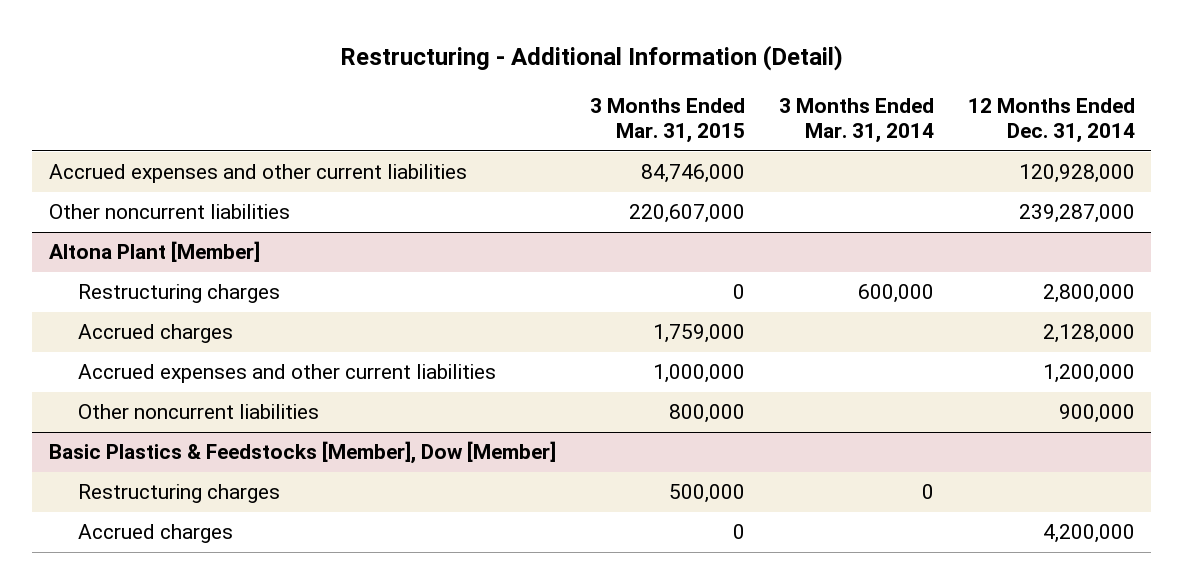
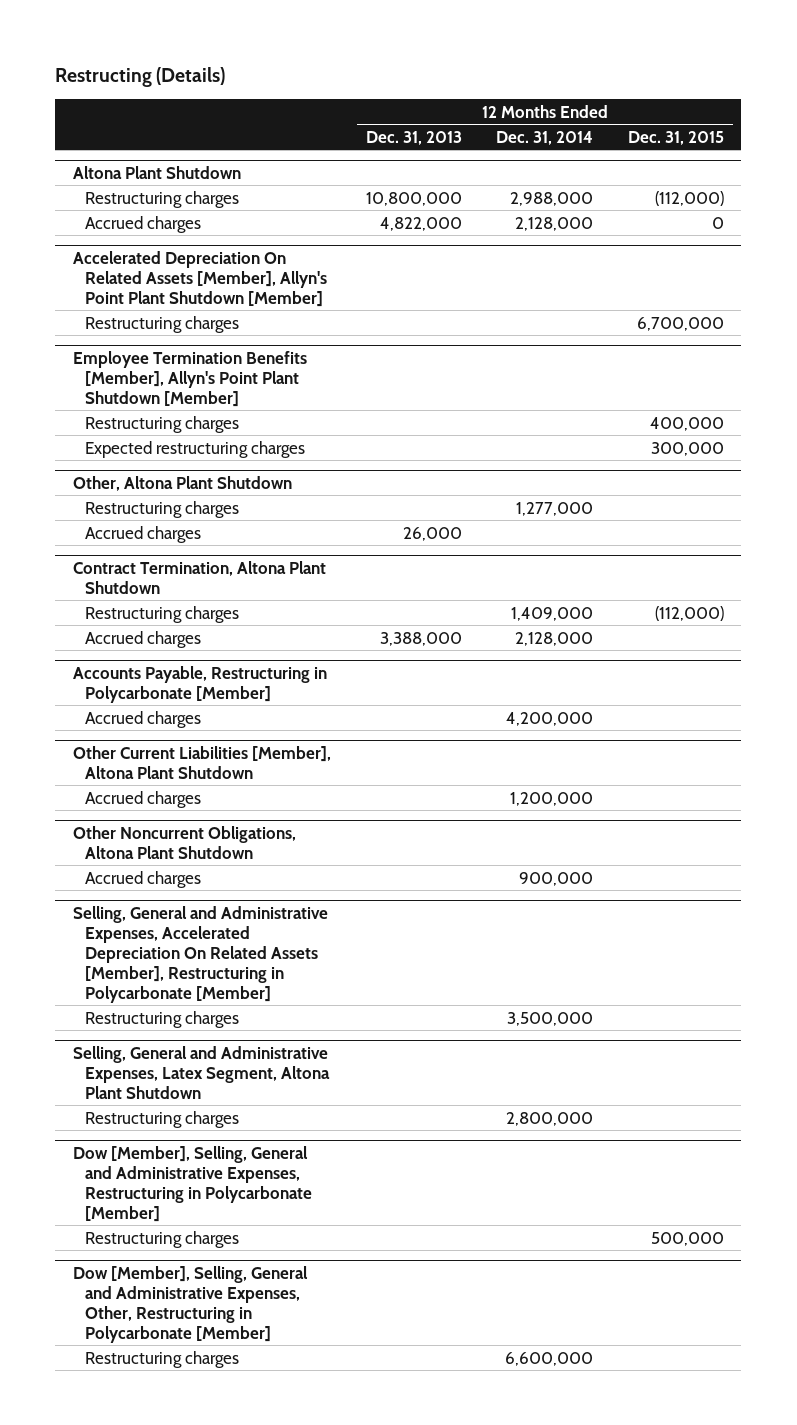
[339,44,843,71] Restructuring - Additional Information (Detail) -> [55,66,226,87] Restructing (Details)
[589,98,745,144] 3 Months Ended Mar. 31, 2015 -> none
[778,98,934,144] 3 Months Ended Mar. 31, 2014 -> none
none -> [365,130,462,145] Dec. 31, 2013
none -> [627,130,724,145] Dec. 31, 2015
[49,164,468,184] Accrued expenses and other current liabilities -> none
[49,204,291,220] Other noncurrent liabilities -> none
[49,241,261,263] Altona Plant [Member] -> [72,165,241,179] Altona Plant Shutdown
[1042,284,1135,304] 2,800,000 -> [510,191,594,206] 2,988,000
[78,364,497,384] Accrued expenses and other current liabilities -> none
[78,404,320,420] Other noncurrent liabilities -> none
[49,441,557,465] Basic Plastics & Feedstocks [Member], Dow [Member] -> none
none -> [72,250,328,307] Accelerated Depreciation On Related Assets [Member], Allyn's Point Plant Shutdown [Member]
none -> [72,350,307,407] Employee Termination Benefits [Member], Allyn's Point Plant Shutdown [Member]
none -> [85,415,240,433] Restructuring charges
none -> [85,440,306,458] Expected restructuring charges
none -> [72,475,292,491] Other, Altona Plant Shutdown
none -> [85,500,240,518] Restructuring charges
none -> [85,525,202,543] Accrued charges
none -> [72,560,326,594] Contract Termination, Altona Plant Shutdown
none -> [85,605,240,623] Restructuring charges
none -> [85,630,202,648] Accrued charges
none -> [72,665,327,703] Accounts Payable, Restructuring in Polycarbonate [Member]
none -> [72,745,331,779] Other Current Liabilities [Member], Altona Plant Shutdown
none -> [85,790,202,808] Accrued charges
none -> [72,825,296,859] Other Noncurrent Obligations, Altona Plant Shutdown
none -> [85,870,202,888] Accrued charges
none -> [72,905,328,1003] Selling, General and Administrative Expenses, Accelerated Depreciation On Related Assets [Member], Restructuring in Polycarbonate [Member]
none -> [85,1010,240,1028] Restructuring charges
none -> [72,1045,331,1099] Selling, General and Administrative Expenses, Latex Segment, Altona Plant Shutdown
none -> [85,1110,240,1128] Restructuring charges
none -> [72,1145,313,1222] Dow [Member], Selling, General and Administrative Expenses, Restructuring in Polycarbonate [Member]
none -> [85,1230,240,1248] Restructuring charges
none -> [72,1265,308,1343] Dow [Member], Selling, General and Administrative Expenses, Other, Restructuring in Polycarbonate [Member]
none -> [85,1350,240,1368] Restructuring charges

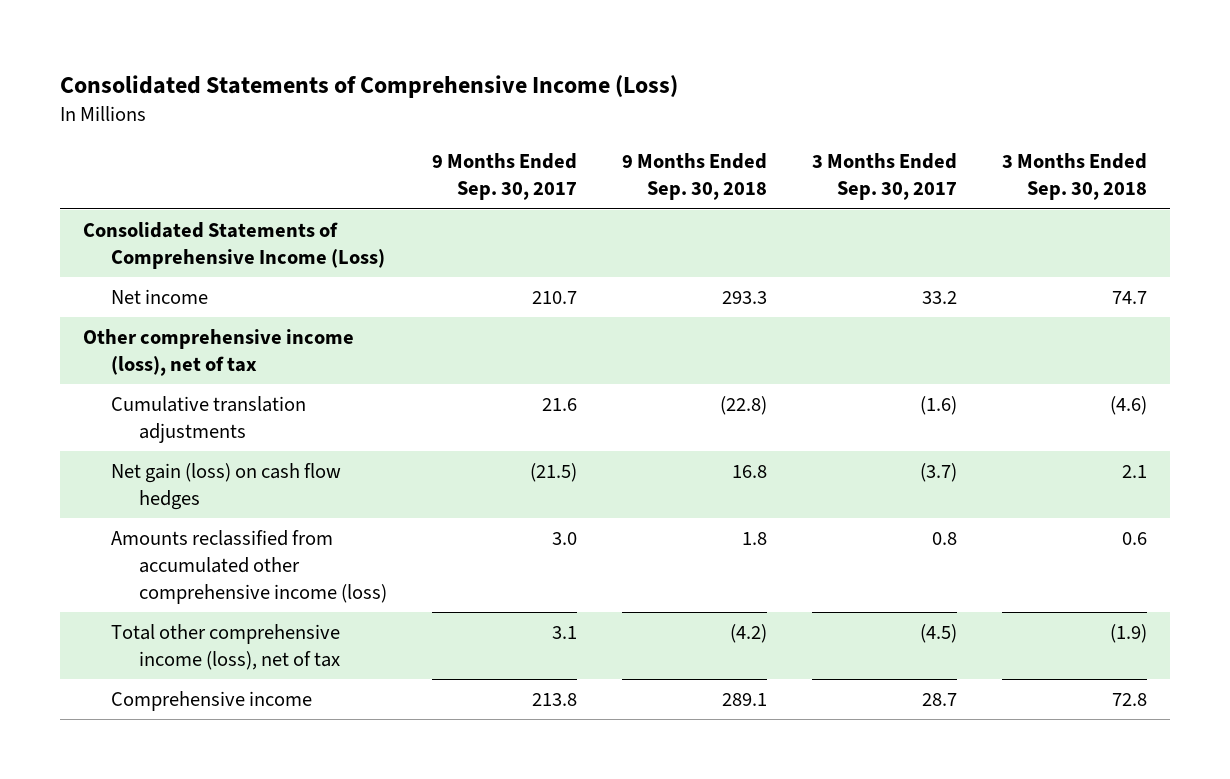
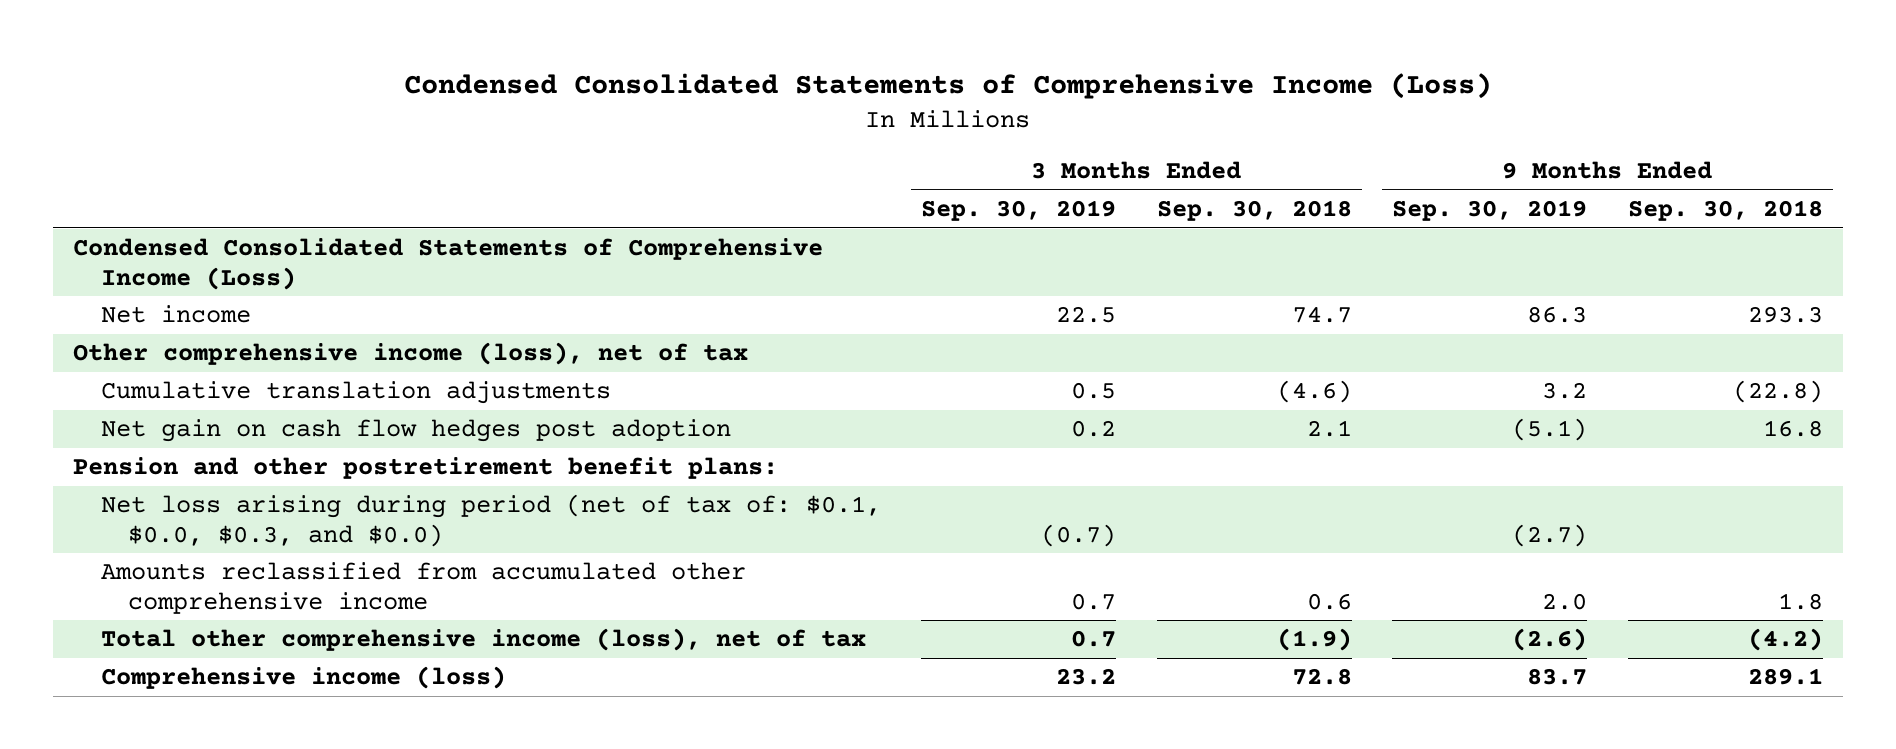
[60,74,679,98] Consolidated Statements of Comprehensive Income (Loss) -> [404,72,1493,99] Condensed Consolidated Statements of Comprehensive Income (Loss)
[431,153,577,201] 9 Months Ended Sep. 30, 2017 -> none
[812,153,958,201] 3 Months Ended Sep. 30, 2017 -> none
none -> [921,200,1117,222] Sep. 30, 2019
none -> [1392,200,1588,222] Sep. 30, 2019
[82,222,385,269] Consolidated Statements of Comprehensive Income (Loss) -> [73,238,824,290] Condensed Consolidated Statements of Comprehensive Income (Loss)
[110,463,341,510] Net gain (loss) on cash flow hedges -> [100,419,731,443] Net gain on cash flow hedges post adoption
none -> [73,457,779,480] Pension and other postretirement benefit plans:
none -> [100,494,881,547] Net loss arising during period (net of tax of: $0.1, $0.0, $0.3, and $0.0)
[110,530,387,604] Amounts reclassified from accumulated other comprehensive income (loss) -> [100,562,746,614] Amounts reclassified from accumulated other comprehensive income
[110,691,312,712] Comprehensive income -> [100,666,506,690] Comprehensive income (loss)

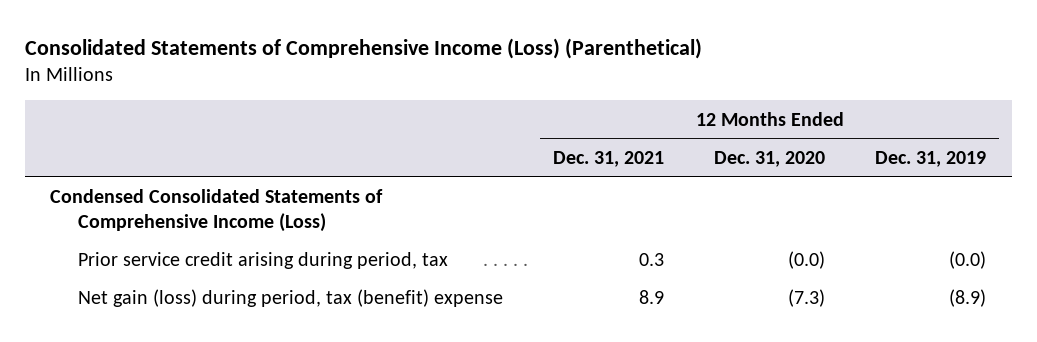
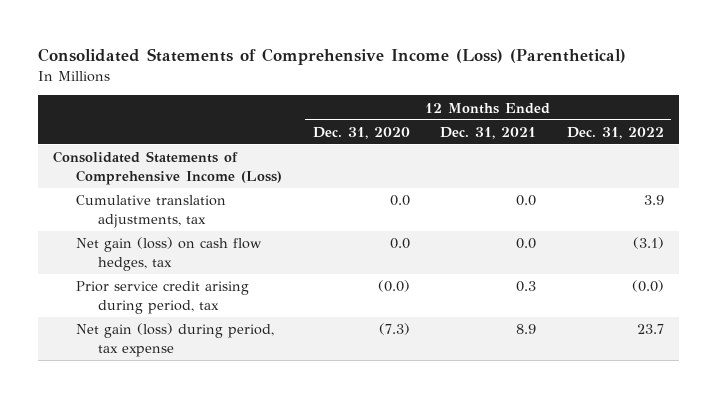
[875,151,987,168] Dec. 31, 2019 -> none
none -> [566,126,664,139] Dec. 31, 2022
[50,189,384,233] Condensed Consolidated Statements of Comprehensive Income (Loss) -> [53,151,282,186] Consolidated Statements of Comprehensive Income (Loss)
none -> [75,195,226,229] Cumulative translation adjustments, tax
none -> [75,237,262,272] Net gain (loss) on cash flow hedges, tax
[77,289,503,308] Net gain (loss) during period, tax (benefit) expense -> [75,323,274,358] Net gain (loss) during period, tax expense

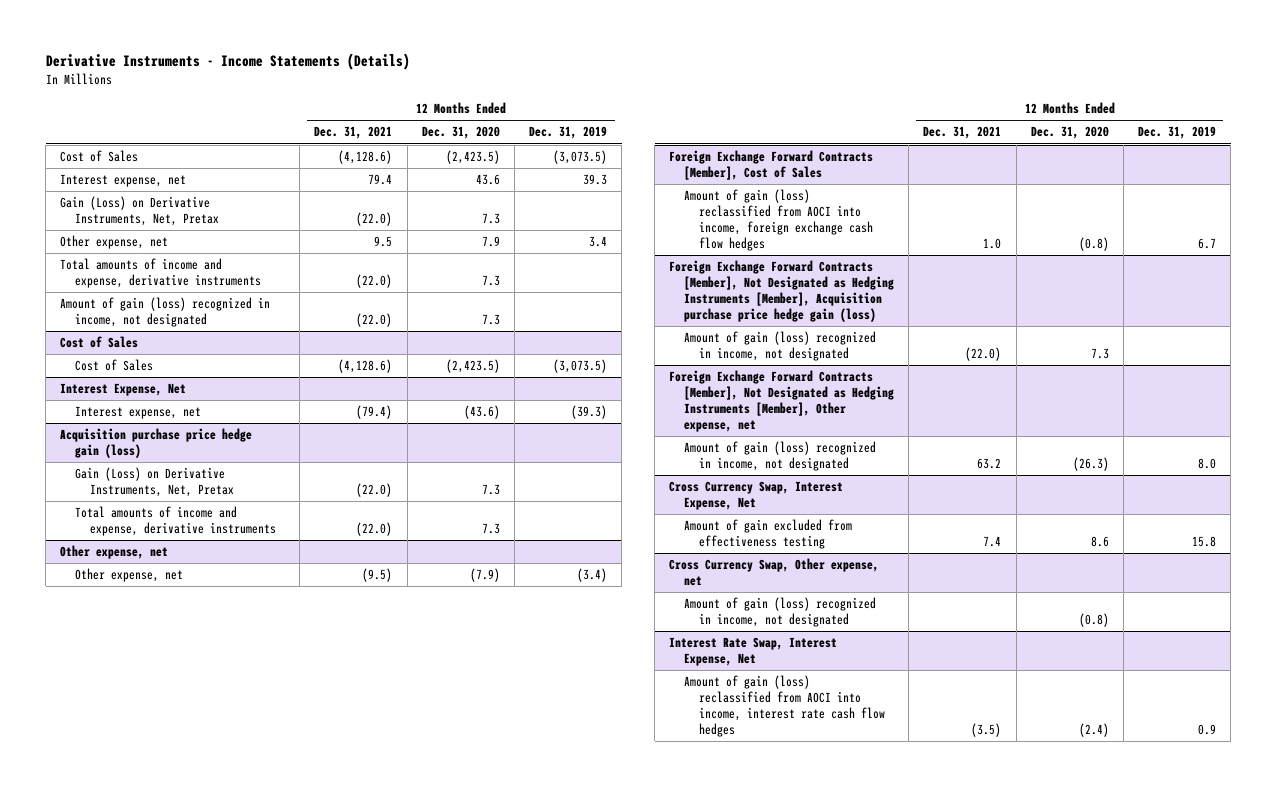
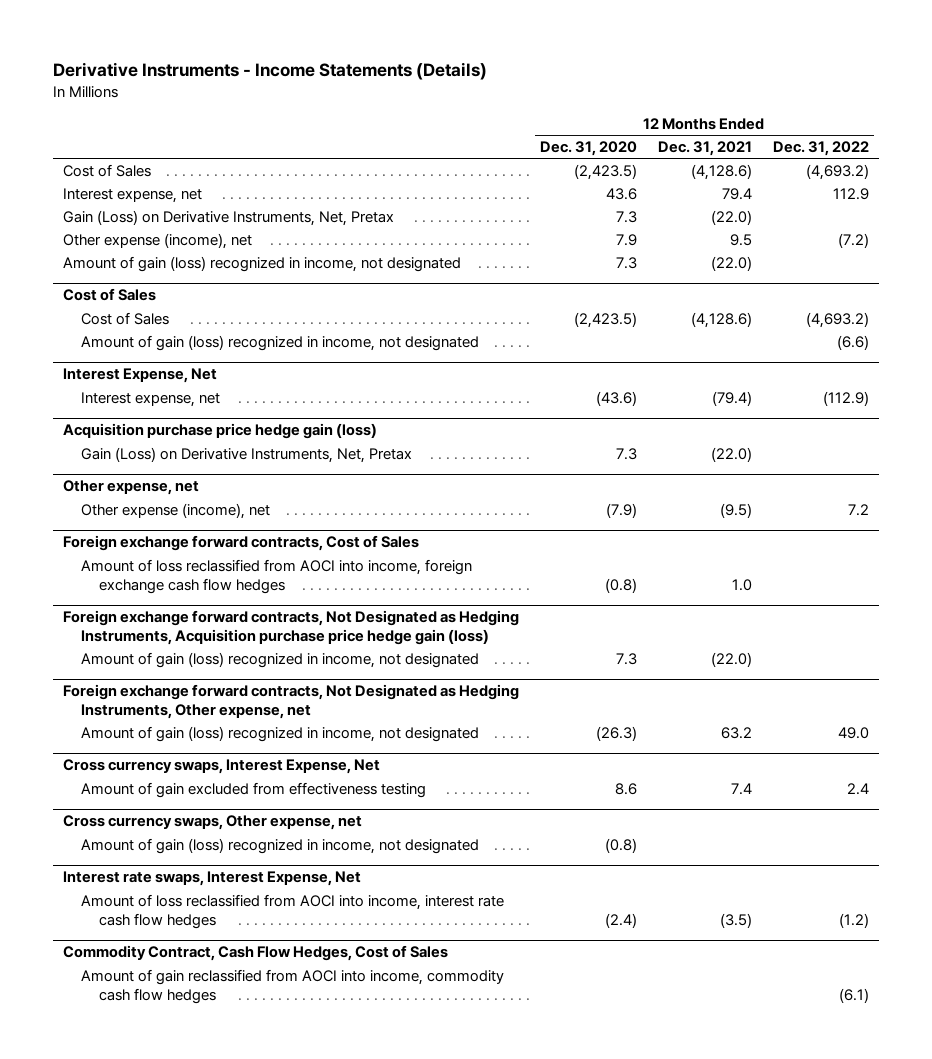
[529,126,608,140] Dec. 31, 2019 -> none
none -> [772,141,869,157] Dec. 31, 2022
[60,258,262,289] Total amounts of income and expense, derivative instruments -> none
[60,235,169,250] Other expense, net -> [63,233,253,250] Other expense (income), net
none -> [80,335,479,352] Amount of gain (loss) recognized in income, not designated
[75,506,276,537] Total amounts of income and expense, derivative instruments -> none
[75,568,184,583] Other expense, net -> [80,503,270,520] Other expense (income), net
[669,150,874,181] Foreign Exchange Forward Contracts [Member], Cost of Sales -> [63,535,420,552] Foreign exchange forward contracts, Cost of Sales
[683,189,873,251] Amount of gain (loss) reclassified from AOCI into income, foreign exchange cash flow hedges -> [80,559,472,594] Amount of loss reclassified from AOCI into income, foreign exchange cash flow hedges
[669,260,894,322] Foreign Exchange Forward Contracts [Member], Not Designated as Hedging Instruments [Member], Acquisition purchase price hedge gain (loss) -> [63,610,520,645] Foreign exchange forward contracts, Not Designated as Hedging Instruments, Acquisition purchase price hedge gain (loss)
[669,370,894,432] Foreign Exchange Forward Contracts [Member], Not Designated as Hedging Instruments [Member], Other expense, net -> [63,684,520,719] Foreign exchange forward contracts, Not Designated as Hedging Instruments, Other expense, net
[669,481,844,511] Cross Currency Swap, Interest Expense, Net -> [63,759,381,775] Cross currency swaps, Interest Expense, Net
[669,558,880,587] Cross Currency Swap, Other expense, net -> [63,815,363,831] Cross currency swaps, Other expense, net
[669,637,838,667] Interest Rate Swap, Interest Expense, Net -> [63,871,362,887] Interest rate swaps, Interest Expense, Net
[683,675,885,737] Amount of gain (loss) reclassified from AOCI into income, interest rate cash flow hedges -> [80,894,504,929] Amount of loss reclassified from AOCI into income, interest rate cash flow hedges
none -> [63,945,449,962] Commodity Contract, Cash Flow Hedges, Cost of Sales
none -> [80,969,504,1004] Amount of gain reclassified from AOCI into income, commodity cash flow hedges

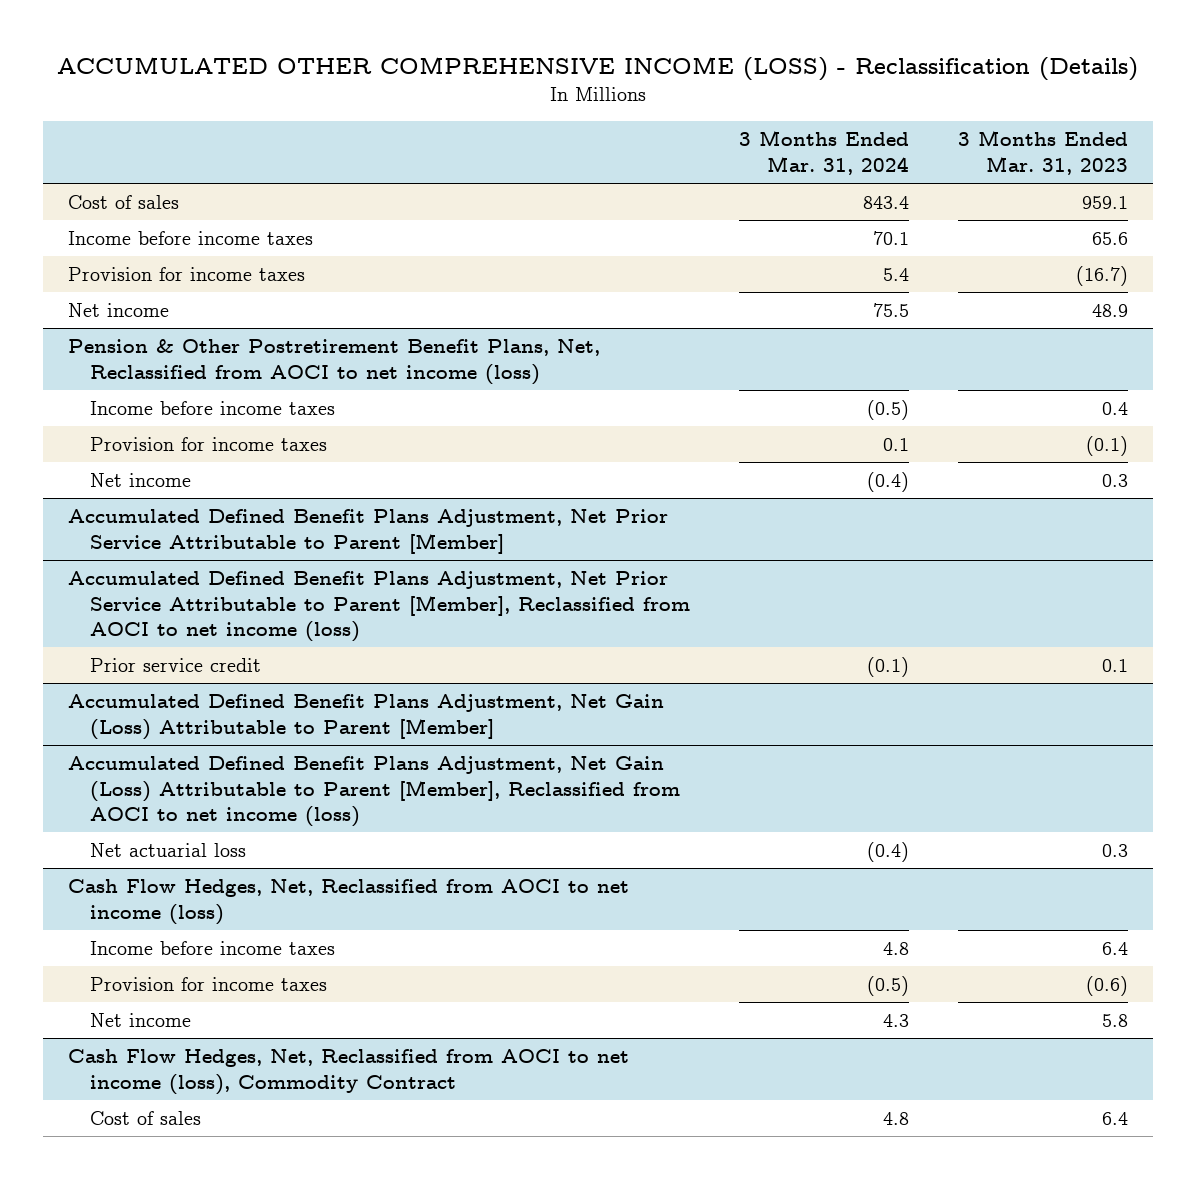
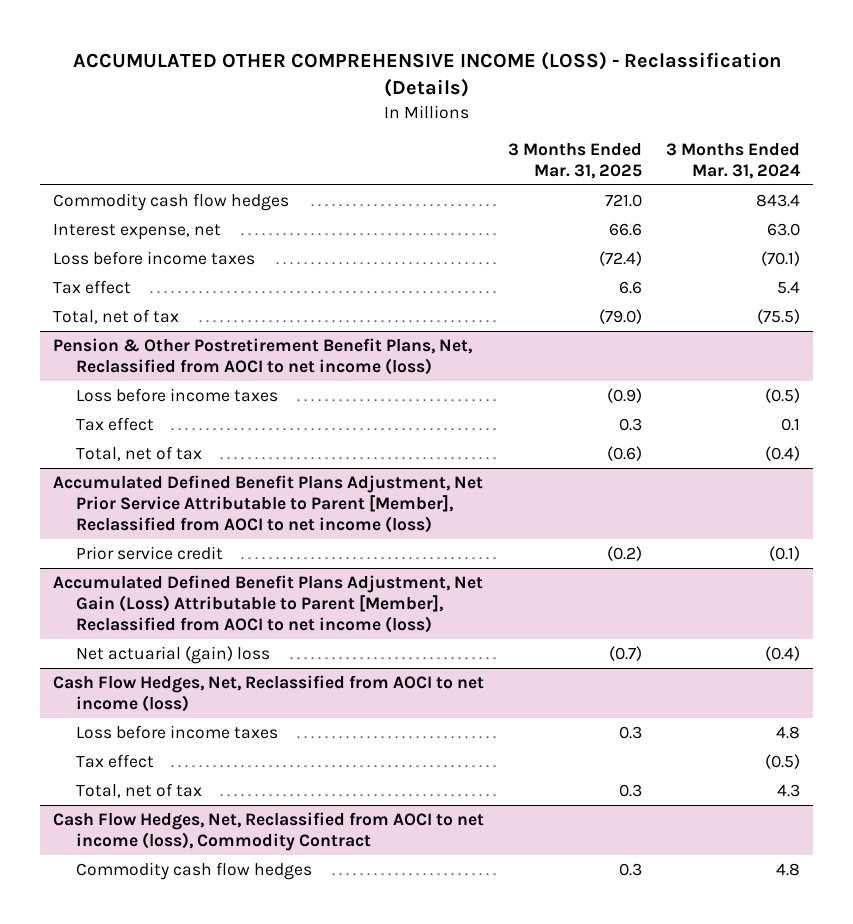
[958,130,1129,175] 3 Months Ended Mar. 31, 2023 -> none
none -> [508,142,643,180] 3 Months Ended Mar. 31, 2025
[67,195,179,210] Cost of sales -> [52,192,289,211] Commodity cash flow hedges
none -> [52,223,221,240] Interest expense, net
[67,231,313,246] Income before income taxes -> [52,250,255,265] Loss before income taxes
[872,231,909,246] 70.1 -> [761,250,801,266] (70.1)
[67,267,305,282] Provision for income taxes -> [52,279,131,294] Tax effect
[67,303,169,318] Net income -> [52,308,179,324] Total, net of tax
[872,303,909,318] 75.5 -> [757,308,801,324] (75.5)
[67,509,668,554] Accumulated Defined Benefit Plans Adjustment, Net Prior Service Attributable to Parent [Member] -> none
[89,401,335,416] Income before income taxes -> [76,387,279,402] Loss before income taxes
[89,437,327,452] Provision for income taxes -> [76,416,155,431] Tax effect
[89,473,191,488] Net income -> [76,445,203,461] Total, net of tax
[67,694,664,740] Accumulated Defined Benefit Plans Adjustment, Net Gain (Loss) Attributable to Parent [Member] -> none
[89,843,246,858] Net actuarial loss -> [76,645,271,664] Net actuarial (gain) loss
[89,941,335,956] Income before income taxes -> [76,724,279,739] Loss before income taxes
[89,977,327,992] Provision for income taxes -> [76,753,155,768] Tax effect
[89,1013,191,1028] Net income -> [76,782,203,798] Total, net of tax
[89,1111,201,1126] Cost of sales -> [76,861,313,880] Commodity cash flow hedges

